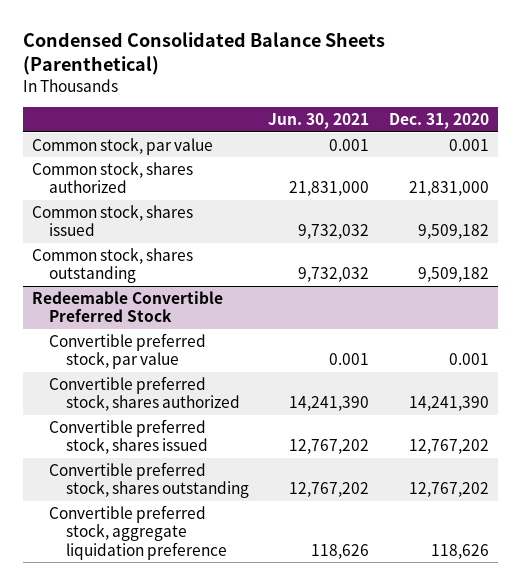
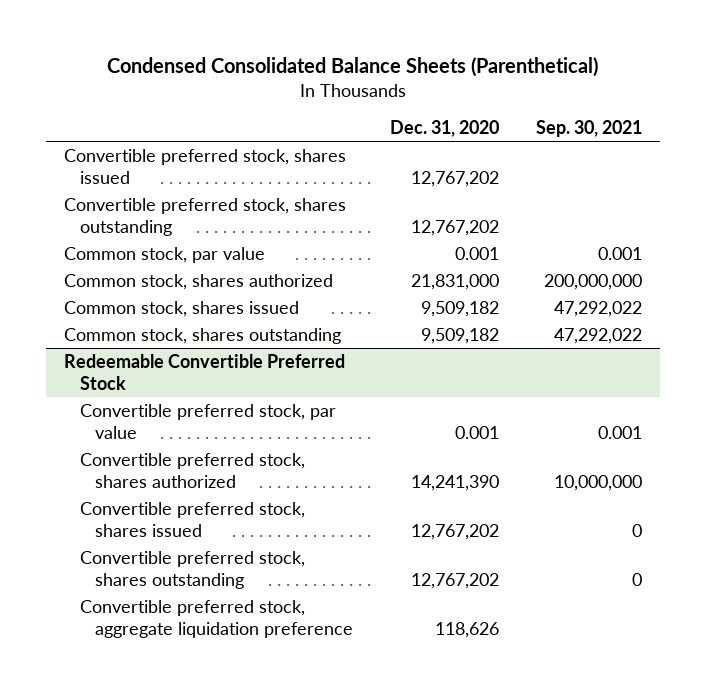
[268,112,370,129] Jun. 30, 2021 -> none
none -> [535,120,642,138] Sep. 30, 2021
none -> [64,148,347,185] Convertible preferred stock, shares issued
none -> [64,197,347,237] Convertible preferred stock, shares outstanding

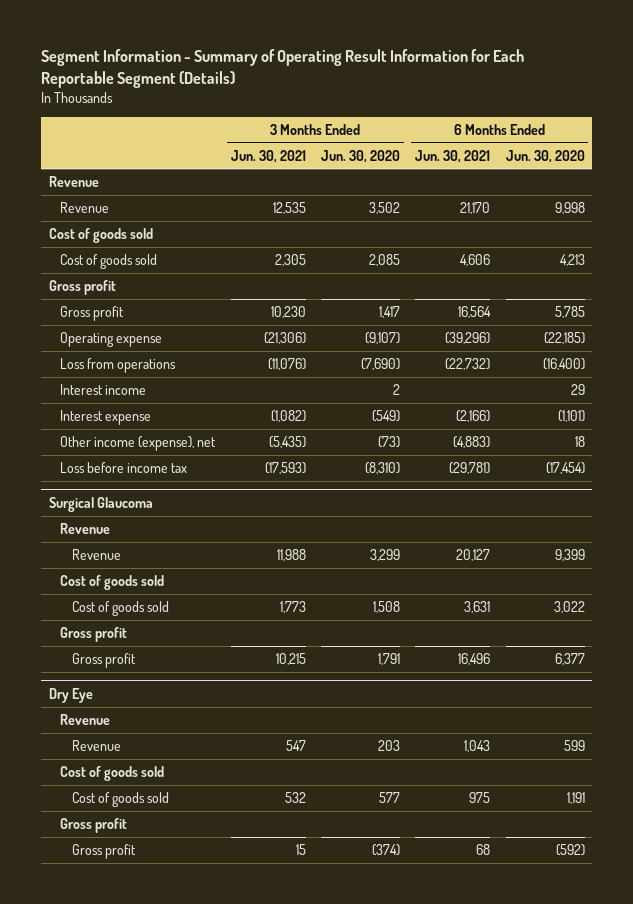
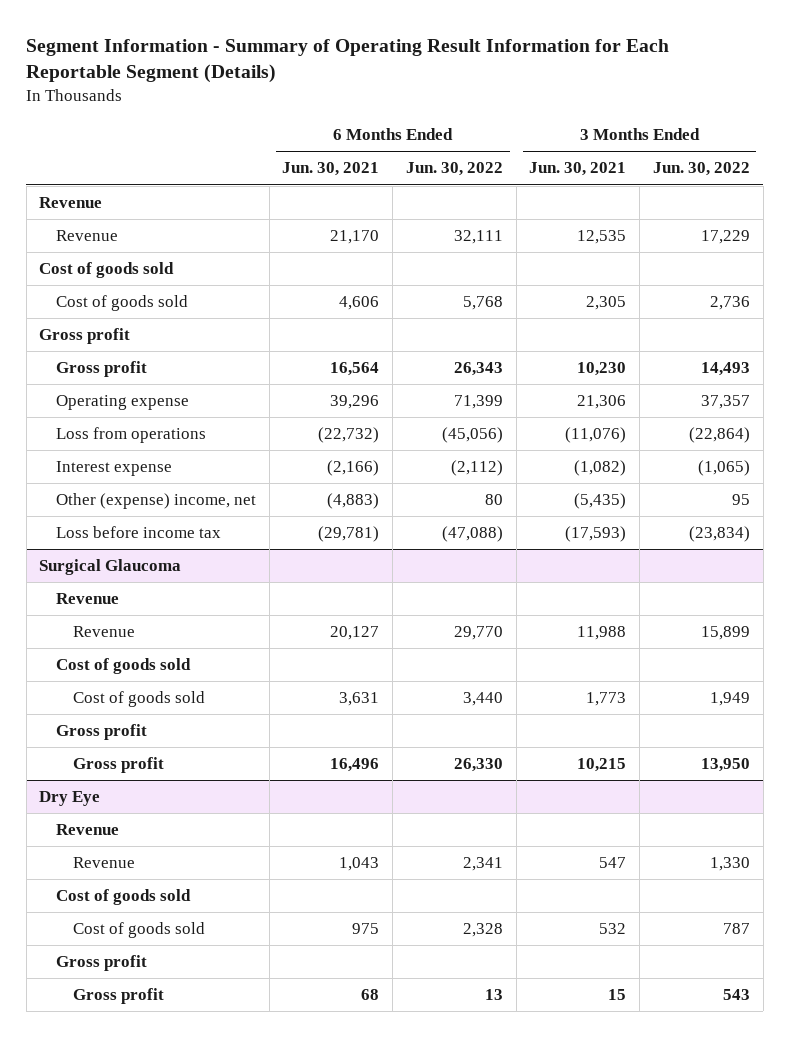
[320,149,400,163] Jun. 30, 2020 -> none
[505,149,585,163] Jun. 30, 2020 -> none
none -> [405,162,503,177] Jun. 30, 2022
none -> [652,162,750,177] Jun. 30, 2022
[263,331,306,344] (21,306) -> [577,395,627,410] 21,306
[445,331,491,344] (39,296) -> [330,395,380,410] 39,296
[60,383,147,395] Interest income -> none
[60,435,217,451] Other income (expense), net -> [55,493,256,510] Other (expense) income, net

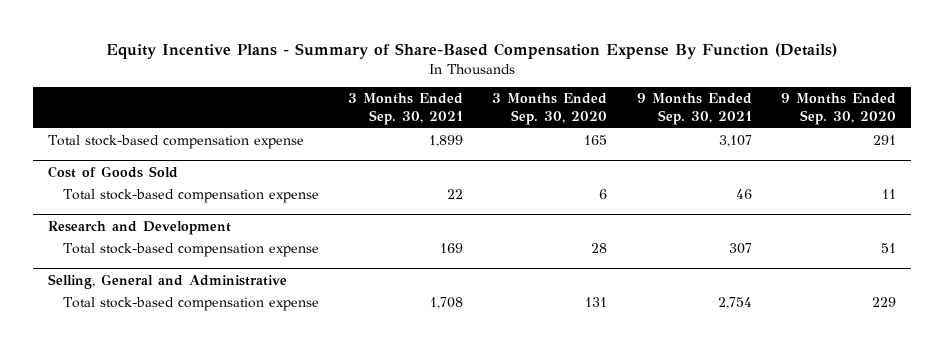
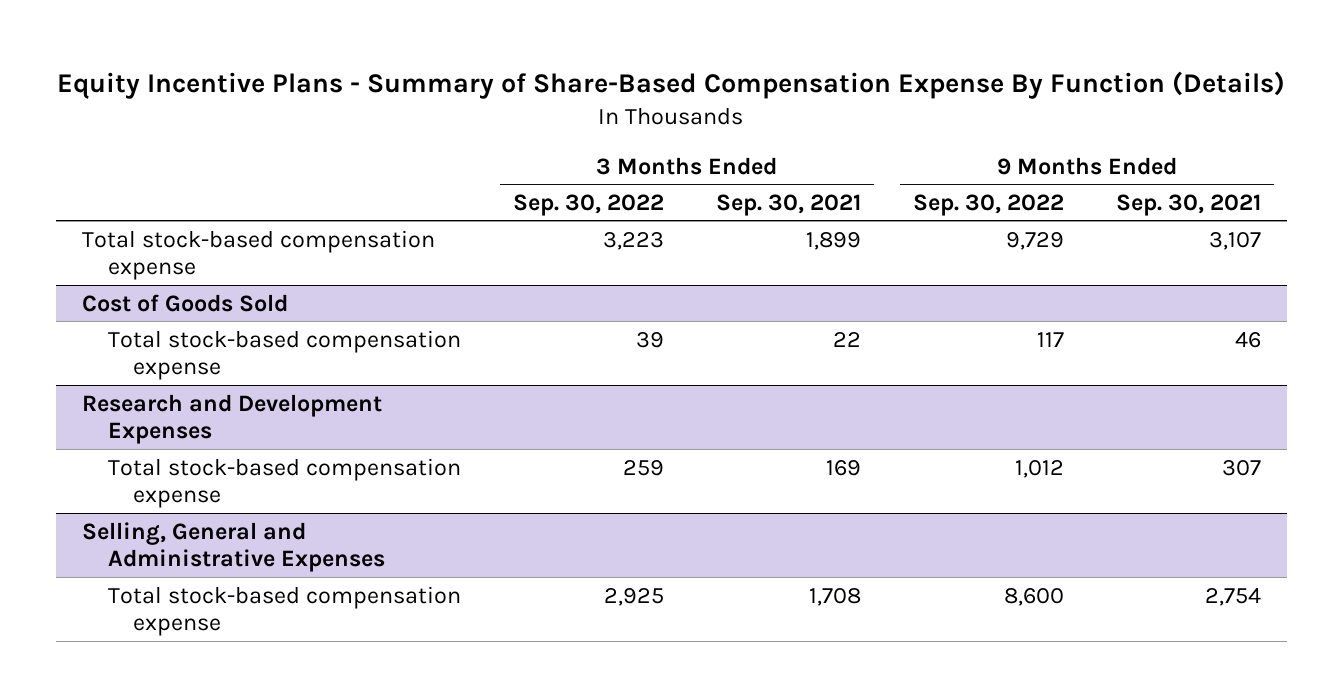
[492,93,608,126] 3 Months Ended Sep. 30, 2020 -> none
[781,93,897,126] 9 Months Ended Sep. 30, 2020 -> none
none -> [512,193,664,216] Sep. 30, 2022
none -> [912,193,1064,216] Sep. 30, 2022
[48,220,232,235] Research and Development -> [81,393,382,445] Research and Development Expenses
[48,273,288,289] Selling, General and Administrative -> [81,521,385,573] Selling, General and Administrative Expenses

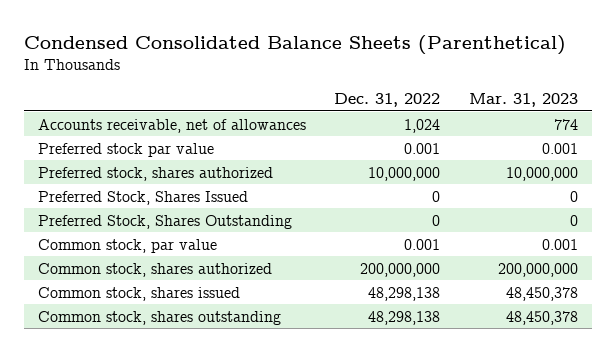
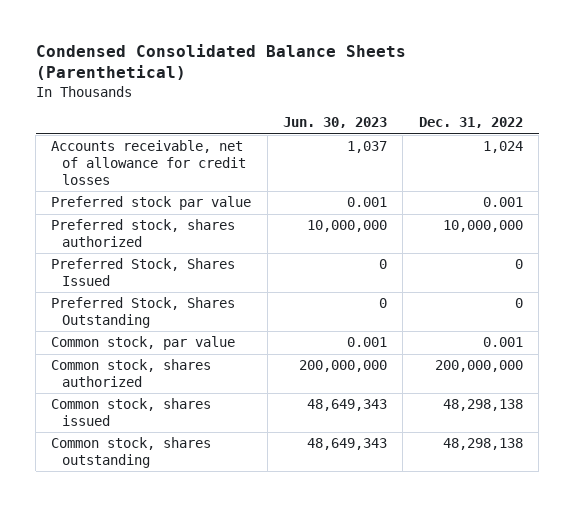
[468,93,578,108] Mar. 31, 2023 -> none
none -> [283,117,388,129] Jun. 30, 2023
[37,118,306,133] Accounts receivable, net of allowances -> [51,140,246,185] Accounts receivable, net of allowance for credit losses

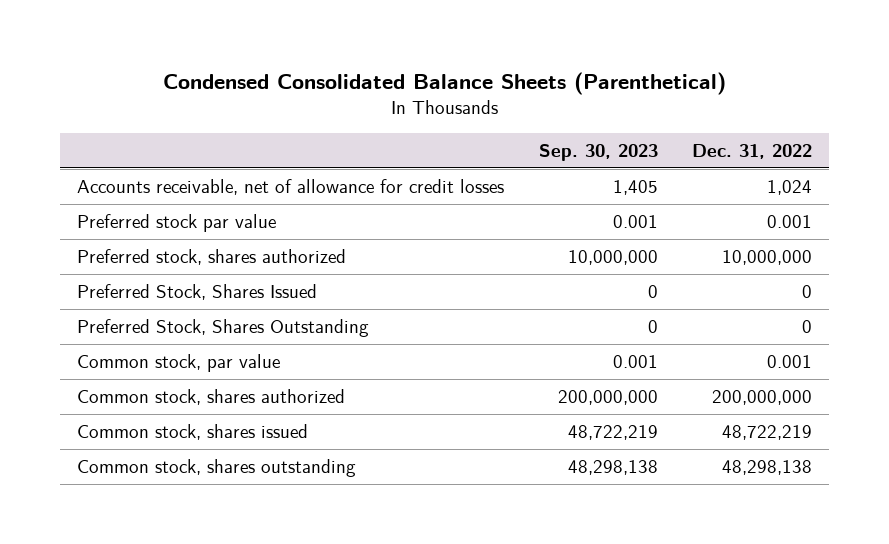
[283,117,388,129] Jun. 30, 2023 -> none
none -> [538,143,658,161] Sep. 30, 2023
[442,399,523,412] 48,298,138 -> [721,425,812,441] 48,722,219

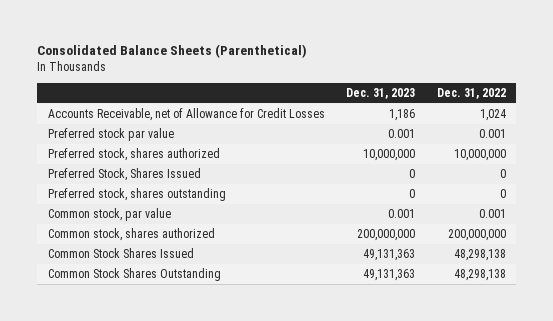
[162,72,726,96] Condensed Consolidated Balance Sheets (Parenthetical) -> [36,44,307,59] Consolidated Balance Sheets (Parenthetical)
[538,143,658,161] Sep. 30, 2023 -> none
none -> [346,87,416,99] Dec. 31, 2023
[77,179,505,196] Accounts receivable, net of allowance for credit losses -> [47,108,325,122] Accounts Receivable, net of Allowance for Credit Losses
[77,319,370,338] Preferred Stock, Shares Outstanding -> [47,188,226,202] Preferred stock, shares outstanding
[77,424,309,441] Common stock, shares issued -> [47,248,194,259] Common Stock Shares Issued
[721,425,812,441] 48,722,219 -> [453,249,506,262] 48,298,138
[77,459,357,478] Common stock, shares outstanding -> [47,268,221,282] Common Stock Shares Outstanding

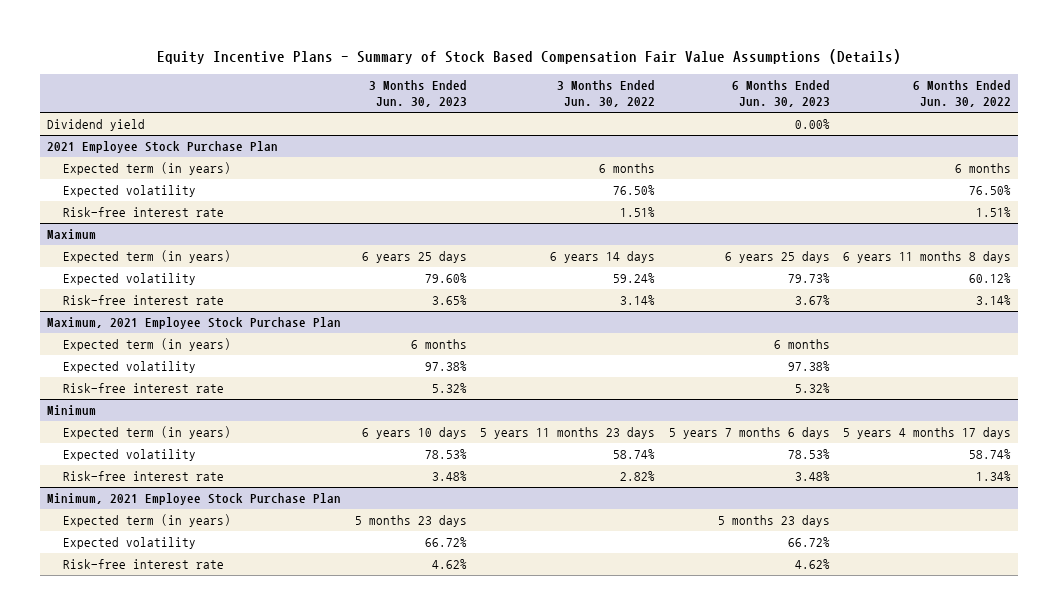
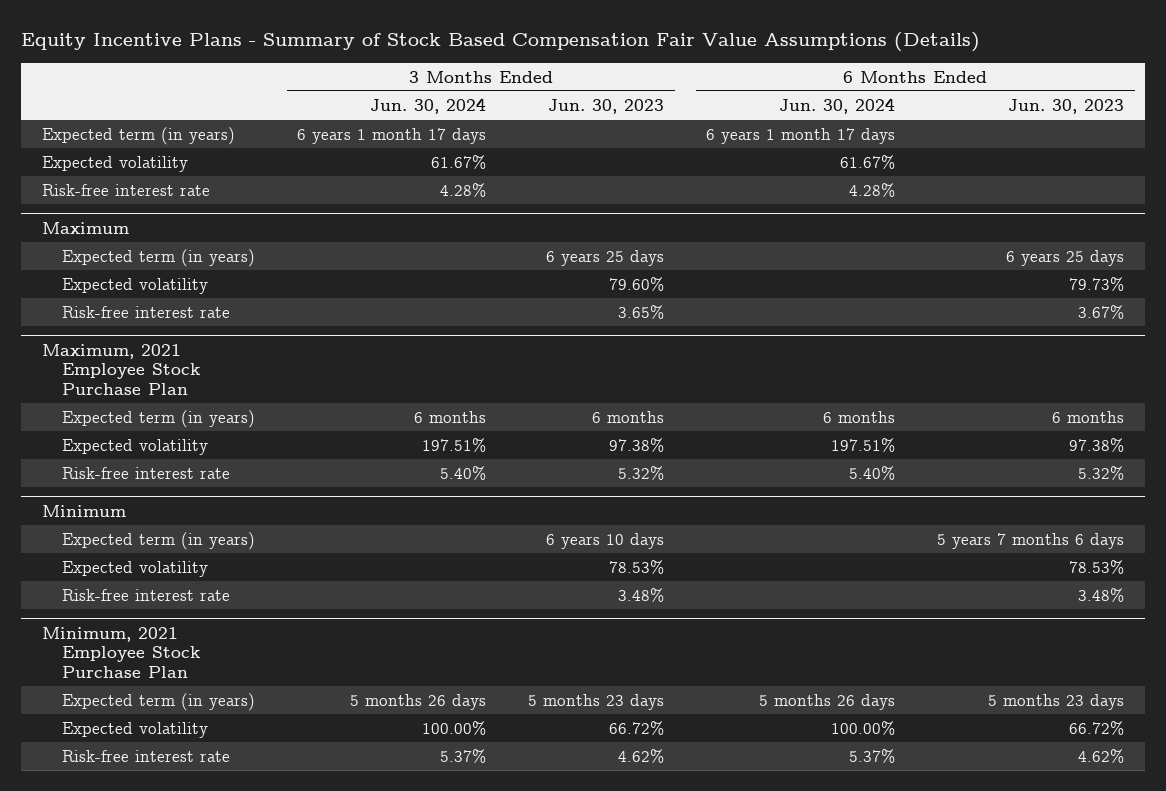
[557,80,656,108] 3 Months Ended Jun. 30, 2022 -> none
[913,80,1012,108] 6 Months Ended Jun. 30, 2022 -> none
none -> [370,97,487,114] Jun. 30, 2024
none -> [779,97,896,114] Jun. 30, 2024
[47,119,146,132] Dividend yield -> none
[47,141,279,154] 2021 Employee Stock Purchase Plan -> none

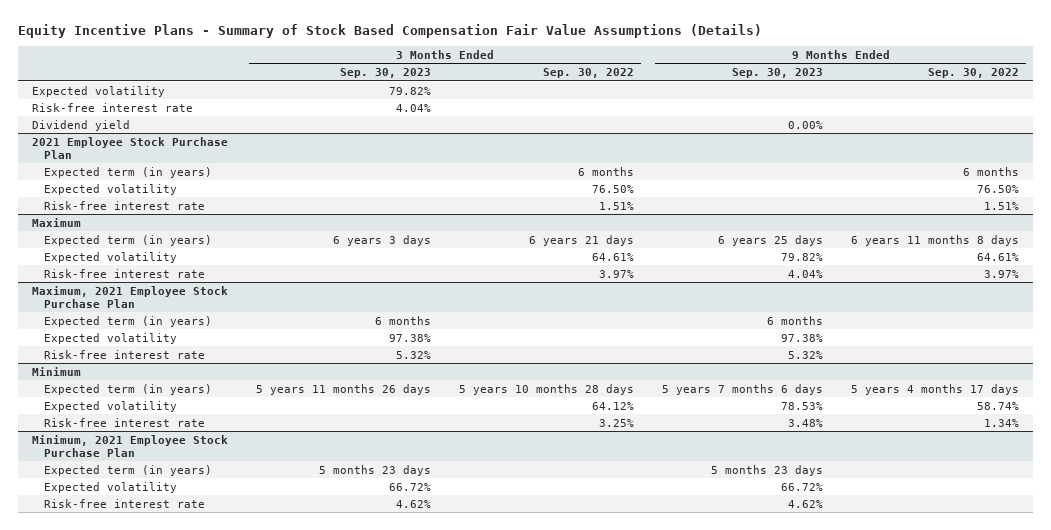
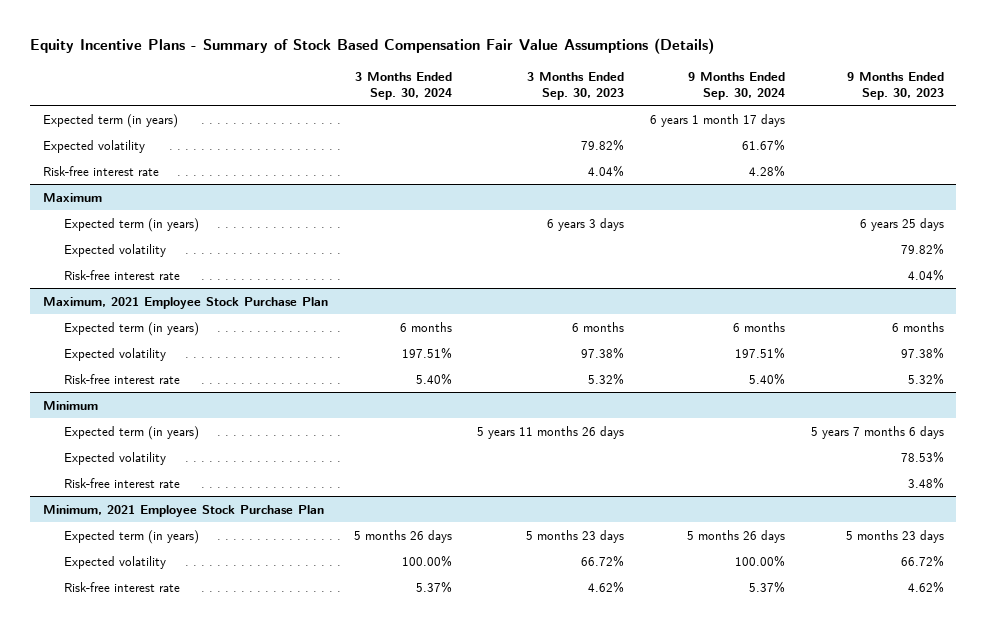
[543,68,635,79] Sep. 30, 2022 -> none
[928,68,1020,79] Sep. 30, 2022 -> none
none -> [354,71,452,101] 3 Months Ended Sep. 30, 2024
none -> [687,71,785,101] 9 Months Ended Sep. 30, 2024
none -> [42,113,178,128] Expected term (in years)
[31,119,130,131] Dividend yield -> none
[31,136,228,159] 2021 Employee Stock Purchase Plan -> none
[43,166,212,178] Expected term (in years) -> none
[43,183,177,195] Expected volatility -> none
[43,200,205,210] Risk-free interest rate -> none

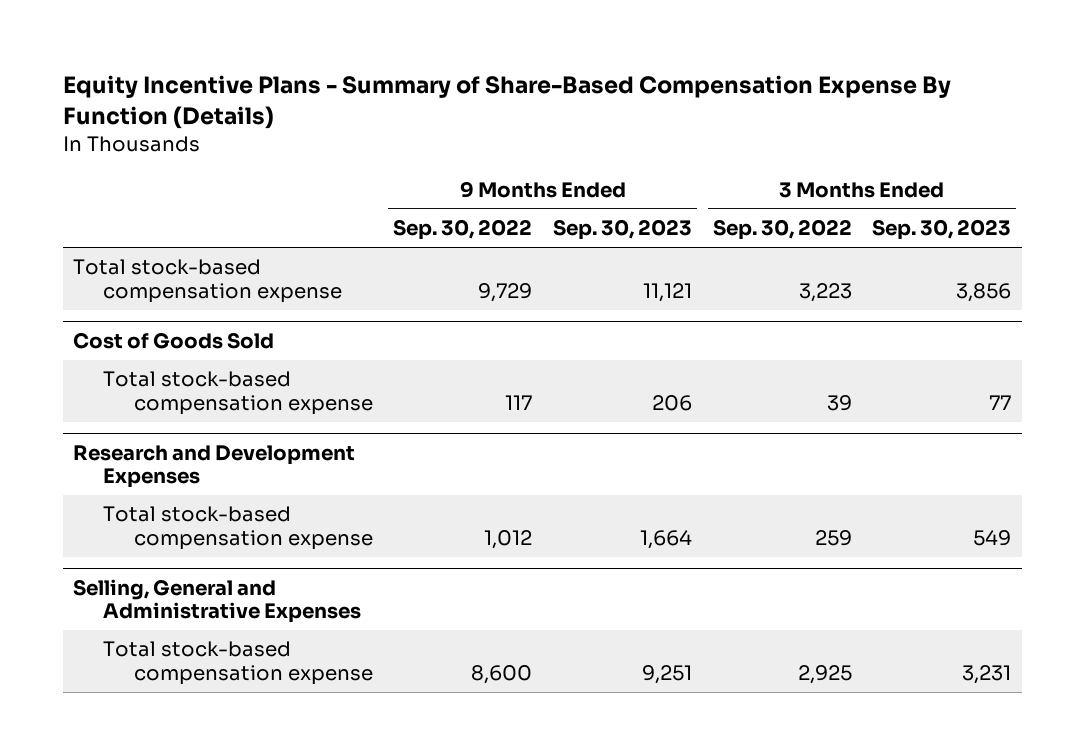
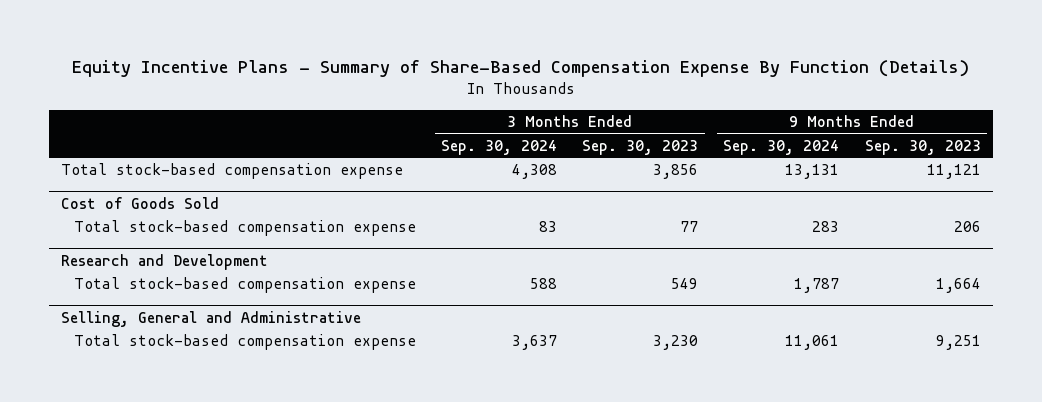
[393,219,533,241] Sep. 30, 2022 -> none
[712,219,852,241] Sep. 30, 2022 -> none
none -> [441,139,558,155] Sep. 30, 2024
none -> [723,139,840,155] Sep. 30, 2024
[72,445,355,489] Research and Development Expenses -> [61,253,269,270] Research and Development
[72,579,362,624] Selling, General and Administrative Expenses -> [61,310,362,327] Selling, General and Administrative
[962,664,1012,684] 3,231 -> [653,335,699,351] 3,230

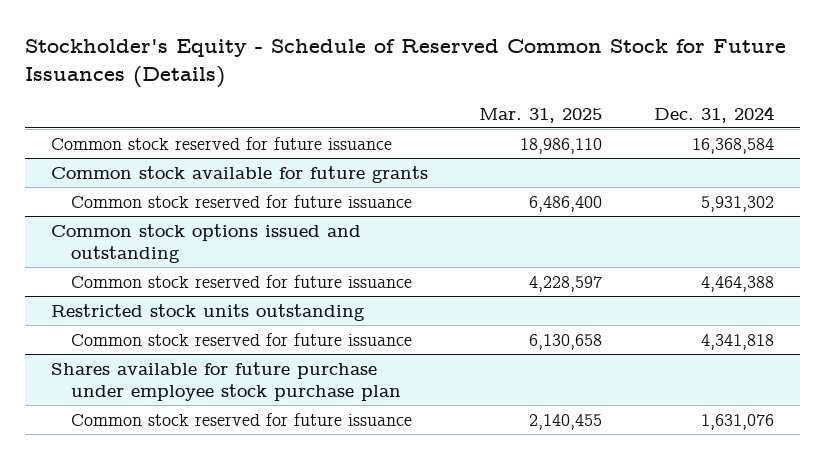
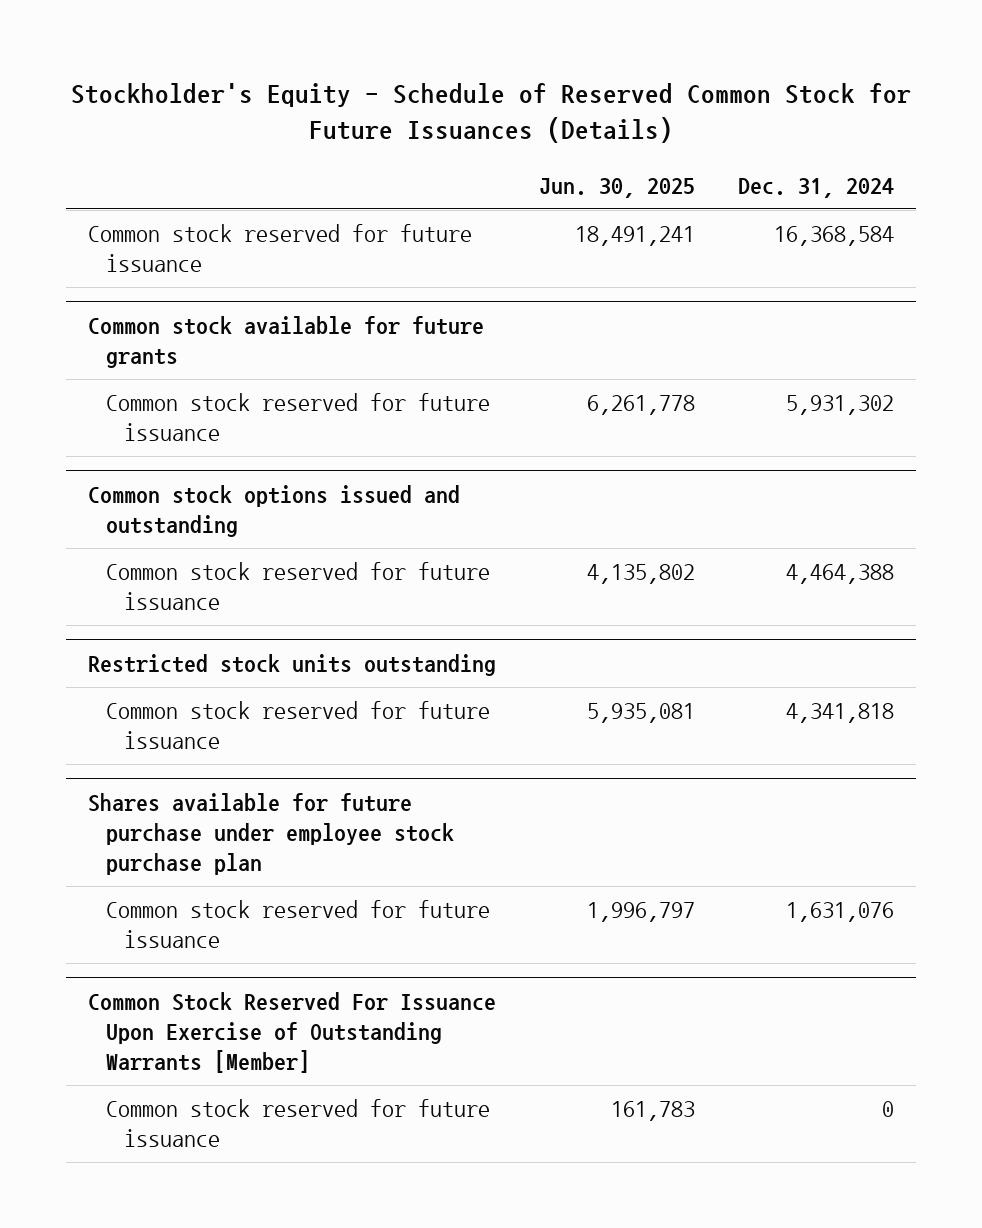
[479,107,603,123] Mar. 31, 2025 -> none
none -> [538,177,695,198] Jun. 30, 2025
none -> [87,992,496,1073] Common Stock Reserved For Issuance Upon Exercise of Outstanding Warrants [Member]
none -> [105,1099,490,1148] Common stock reserved for future issuance

